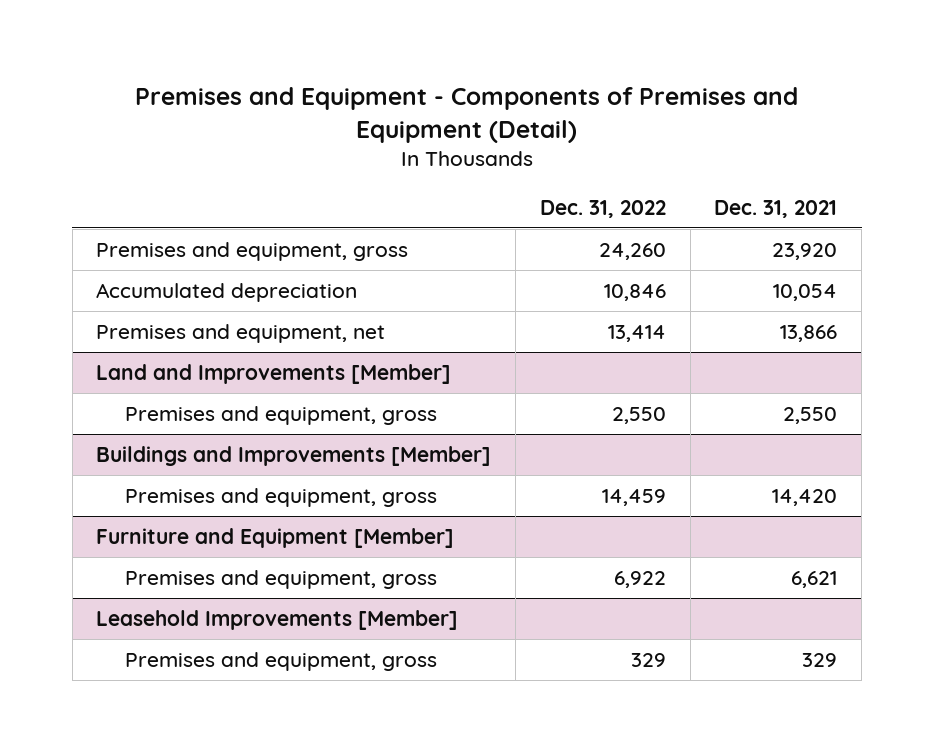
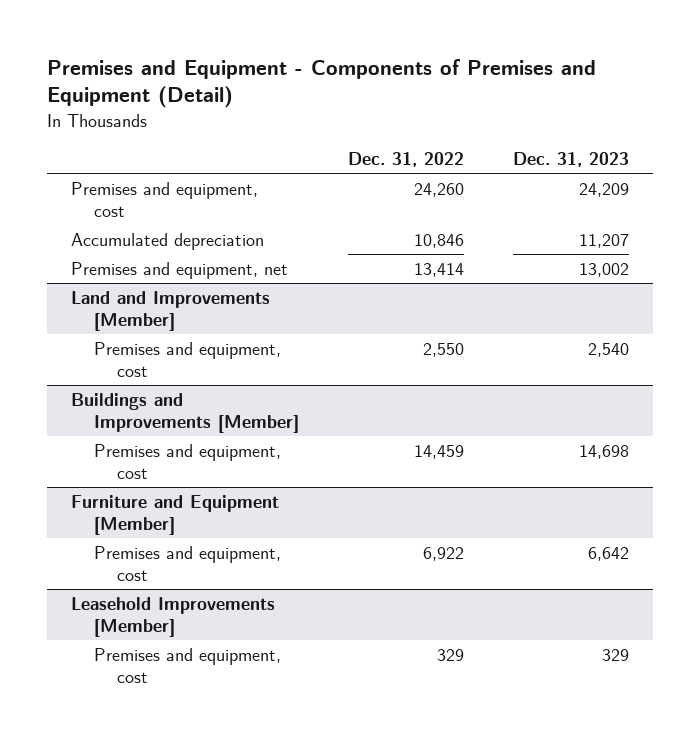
[714,200,838,219] Dec. 31, 2021 -> none
none -> [512,152,629,168] Dec. 31, 2023
[96,241,409,261] Premises and equipment, gross -> [71,181,259,217] Premises and equipment, cost
[124,405,437,425] Premises and equipment, gross -> [94,341,282,377] Premises and equipment, cost
[124,487,437,507] Premises and equipment, gross -> [94,443,282,479] Premises and equipment, cost
[124,569,437,589] Premises and equipment, gross -> [94,545,282,581] Premises and equipment, cost
[124,651,437,671] Premises and equipment, gross -> [94,647,282,683] Premises and equipment, cost

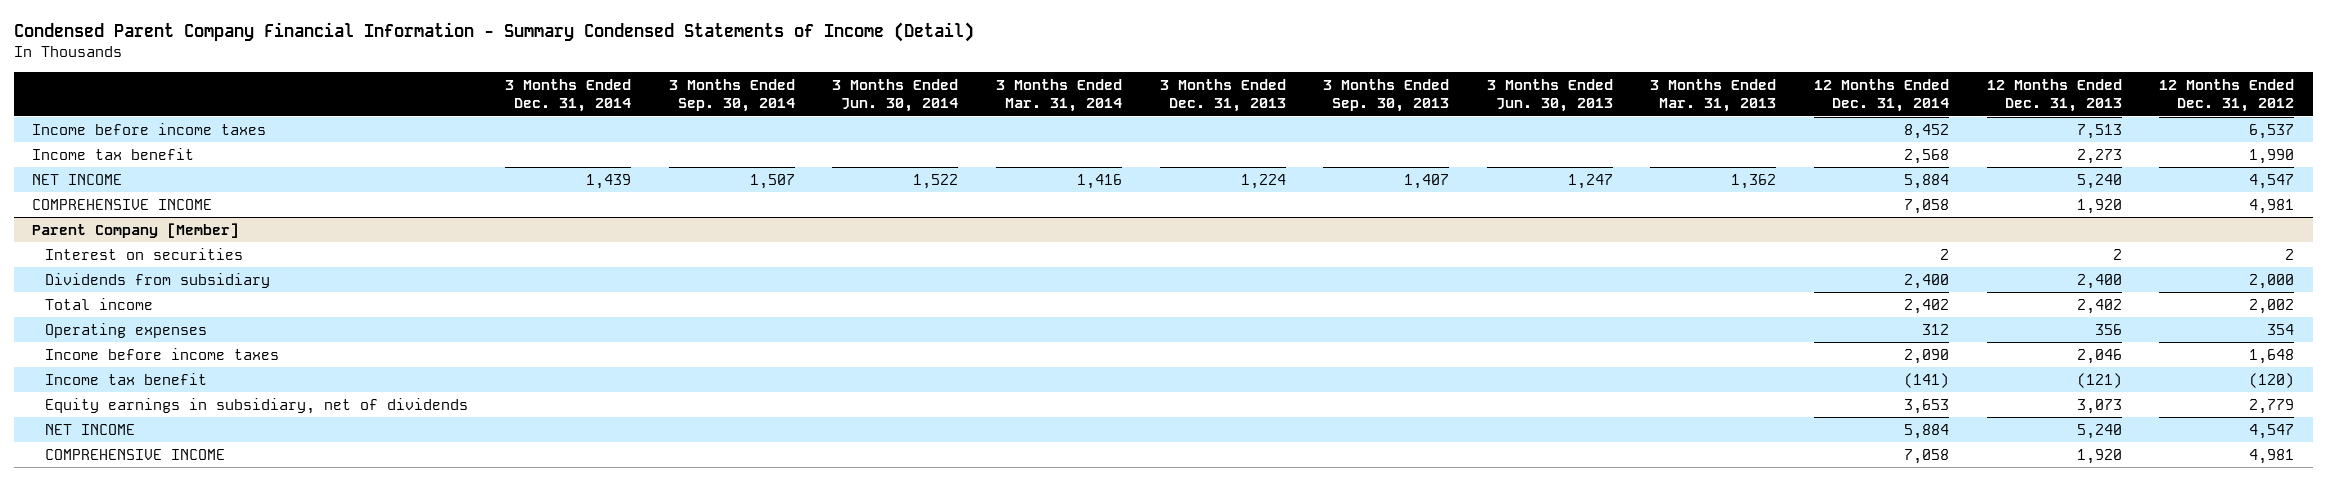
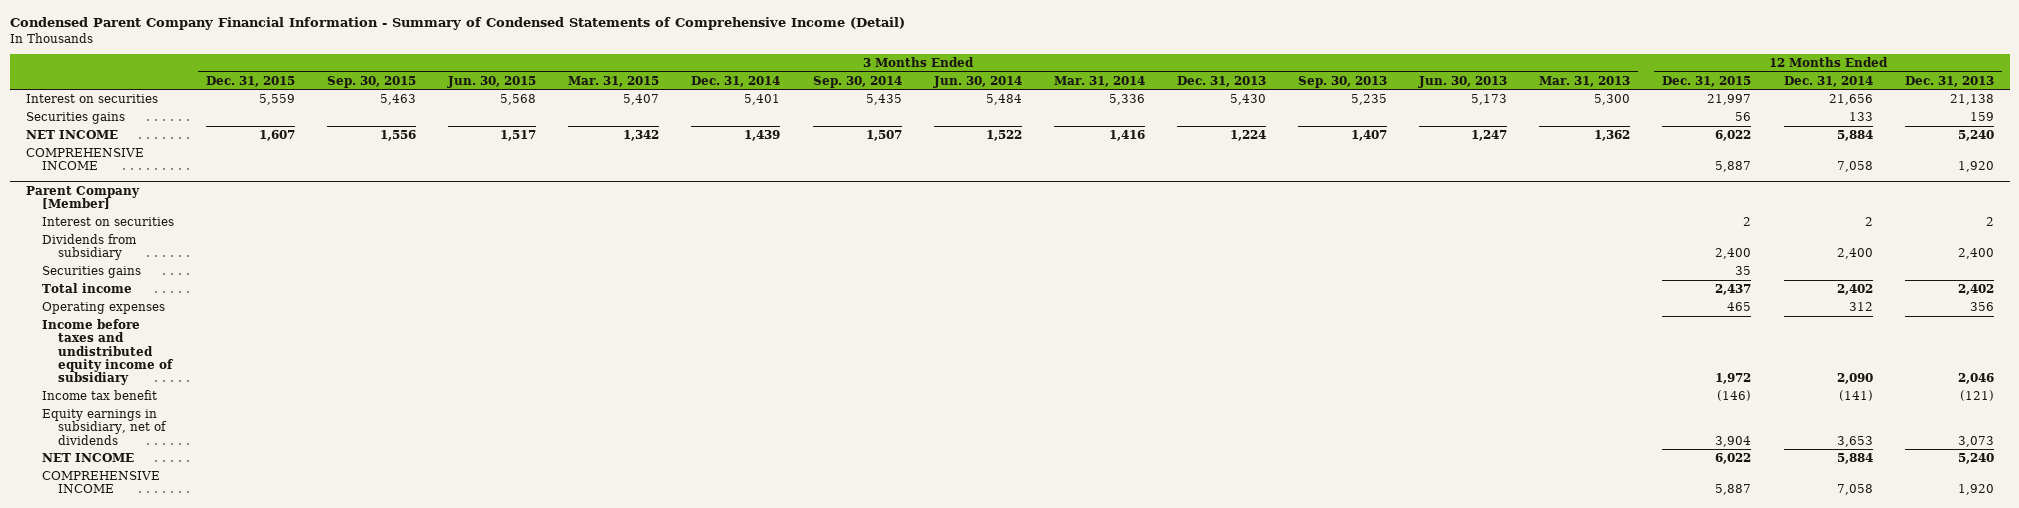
[13,21,974,42] Condensed Parent Company Financial Information - Summary Condensed Statements of Income (Detail) -> [9,17,905,31] Condensed Parent Company Financial Information - Summary of Condensed Statements of Comprehensive Income (Detail)
[2159,78,2295,113] 12 Months Ended Dec. 31, 2012 -> none
none -> [206,75,296,87] Dec. 31, 2015
none -> [327,75,417,88] Sep. 30, 2015
none -> [447,75,537,88] Jun. 30, 2015
none -> [568,75,660,87] Mar. 31, 2015
none -> [1662,75,1752,87] Dec. 31, 2015
[32,122,267,135] Income before income taxes -> none
[32,147,195,160] Income tax benefit -> none
none -> [25,94,158,104] Interest on securities
none -> [25,112,125,125] Securities gains
none -> [41,266,141,279] Securities gains
[44,347,279,360] Income before income taxes -> [41,319,174,386] Income before taxes and undistributed equity income of subsidiary

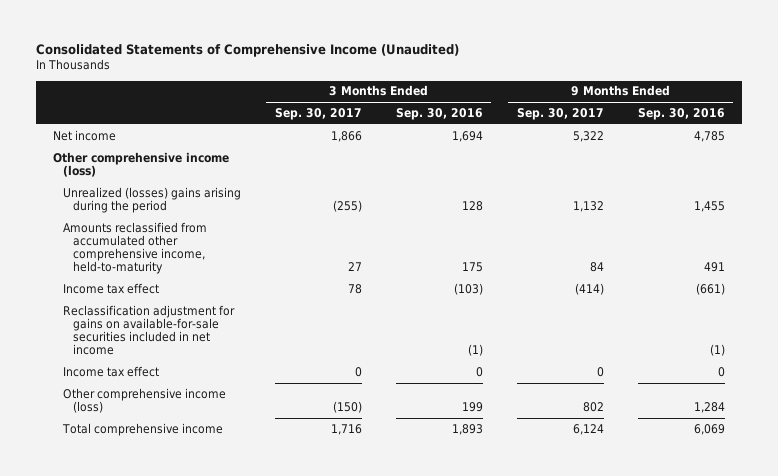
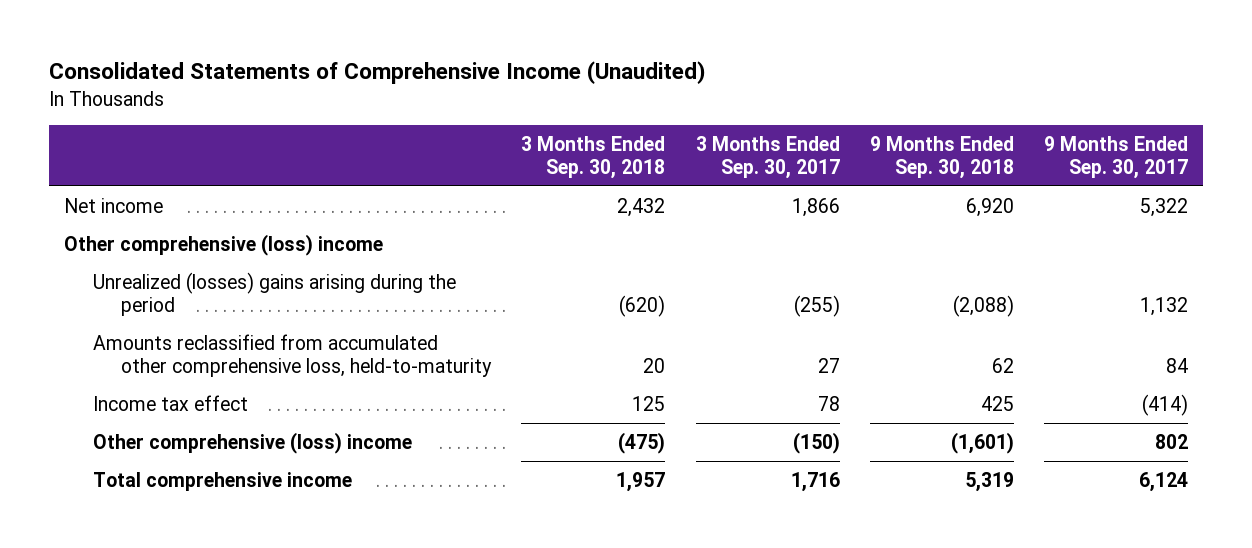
[395,108,483,121] Sep. 30, 2016 -> none
[637,108,725,121] Sep. 30, 2016 -> none
none -> [521,136,666,179] 3 Months Ended Sep. 30, 2018
none -> [869,136,1014,179] 9 Months Ended Sep. 30, 2018
[53,151,230,178] Other comprehensive income (loss) -> [63,233,383,256] Other comprehensive (loss) income
[63,221,208,275] Amounts reclassified from accumulated other comprehensive income, held-to-maturity -> [92,333,493,377] Amounts reclassified from accumulated other comprehensive loss, held-to-maturity
[63,304,236,356] Reclassification adjustment for gains on available-for-sale securities included in net income -> none
[63,365,160,377] Income tax effect -> none
[63,387,227,414] Other comprehensive income (loss) -> [92,431,412,454] Other comprehensive (loss) income

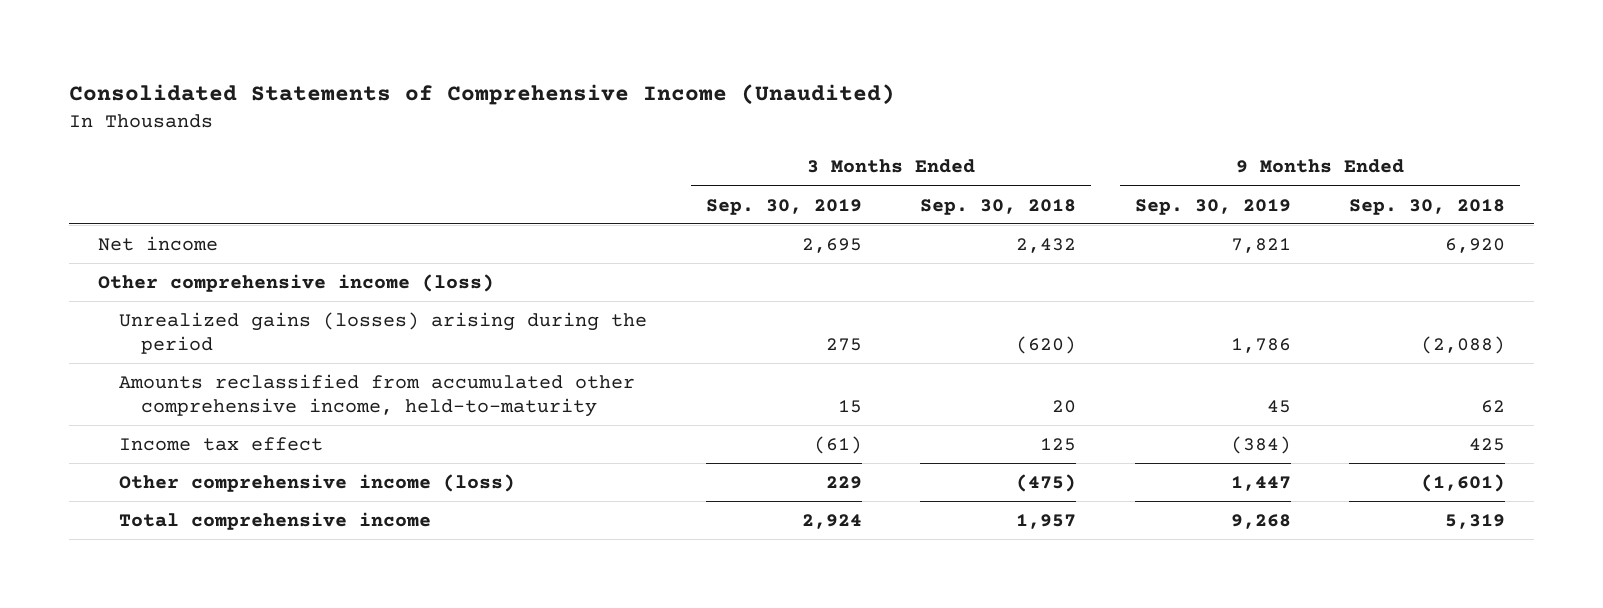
[695,136,840,179] 3 Months Ended Sep. 30, 2017 -> none
[1043,136,1188,179] 9 Months Ended Sep. 30, 2017 -> none
none -> [705,198,862,215] Sep. 30, 2019
none -> [1134,198,1291,215] Sep. 30, 2019
[63,233,383,256] Other comprehensive (loss) income -> [97,274,494,293] Other comprehensive income (loss)
[92,271,456,316] Unrealized (losses) gains arising during the period -> [119,312,648,354] Unrealized gains (losses) arising during the period
[92,333,493,377] Amounts reclassified from accumulated other comprehensive loss, held-to-maturity -> [119,374,636,417] Amounts reclassified from accumulated other comprehensive income, held-to-maturity
[92,431,412,454] Other comprehensive (loss) income -> [119,474,516,493] Other comprehensive income (loss)

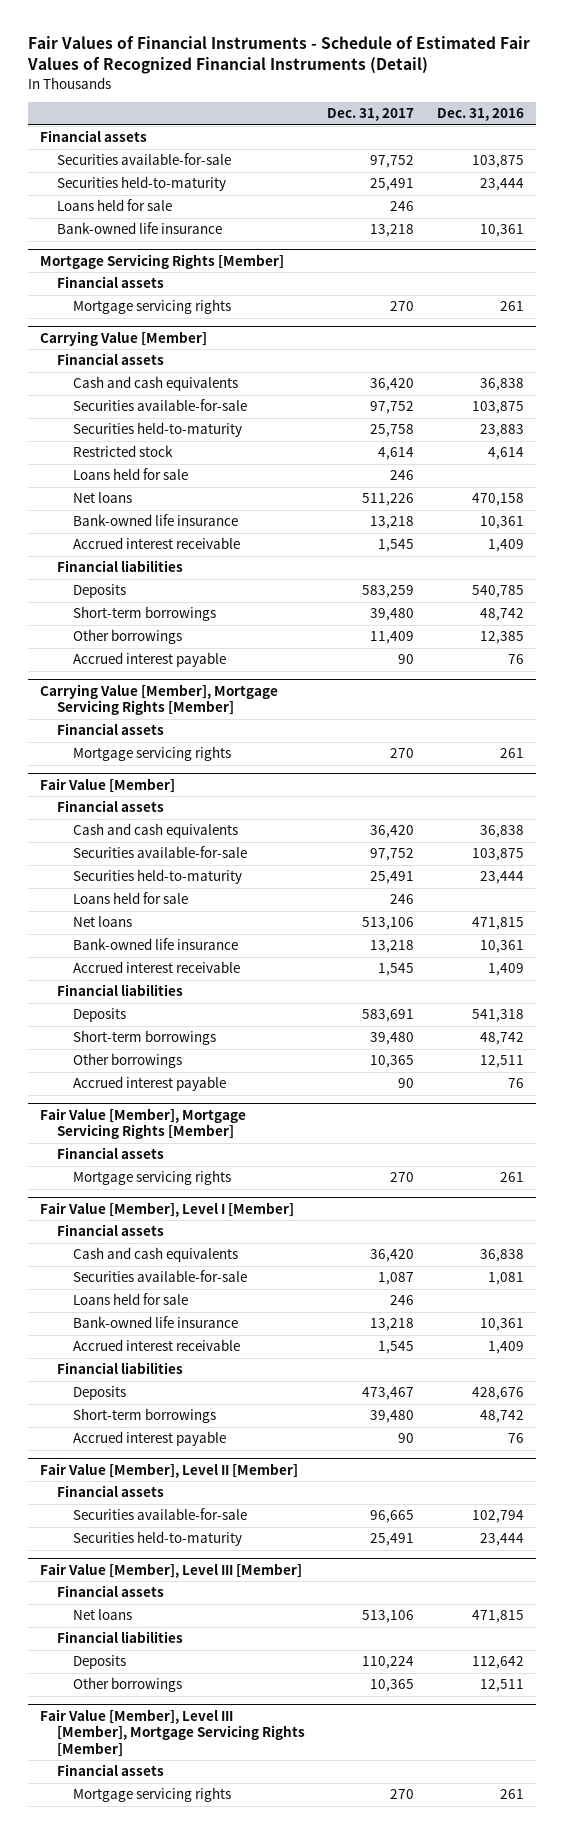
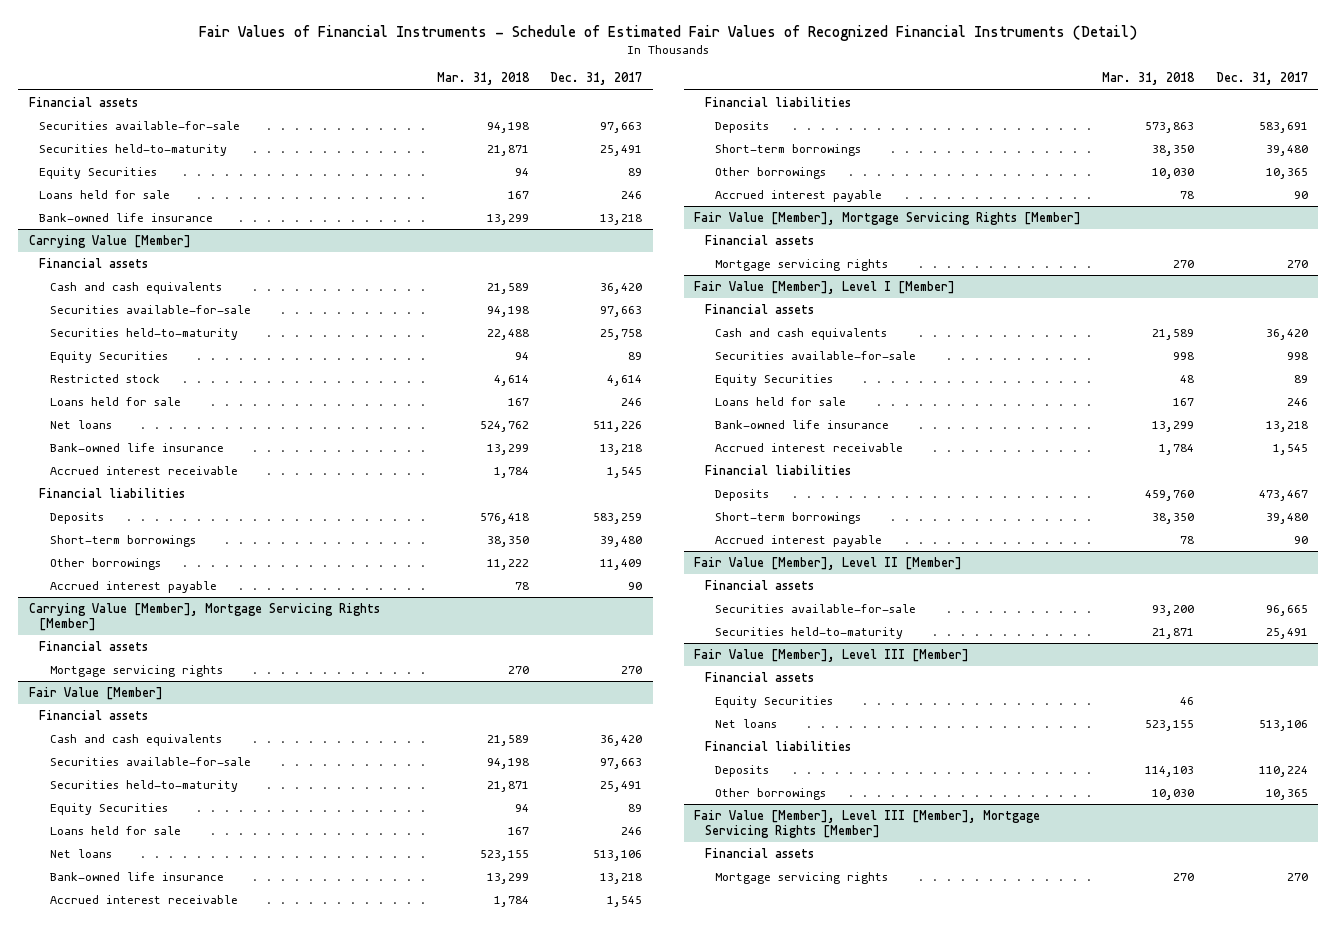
[437,108,525,122] Dec. 31, 2016 -> none
none -> [436,72,530,86] Mar. 31, 2018
[370,155,415,169] 97,752 -> [600,121,643,133] 97,663
none -> [39,166,158,179] Equity Securities
[39,253,284,269] Mortgage Servicing Rights [Member] -> none
[56,276,164,289] Financial assets -> none
[73,299,232,315] Mortgage servicing rights -> none
[370,401,415,415] 97,752 -> [600,305,643,317] 97,663
none -> [49,350,168,363] Equity Securities
[370,848,415,862] 97,752 -> [600,757,643,769] 97,663
none -> [49,802,168,815] Equity Securities
[378,1272,415,1286] 1,087 -> [1286,351,1308,360] 998
none -> [715,373,834,386] Equity Securities
none -> [715,695,834,708] Equity Securities

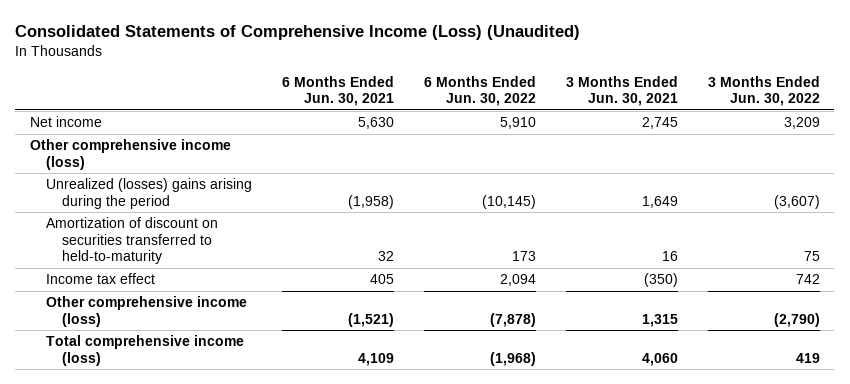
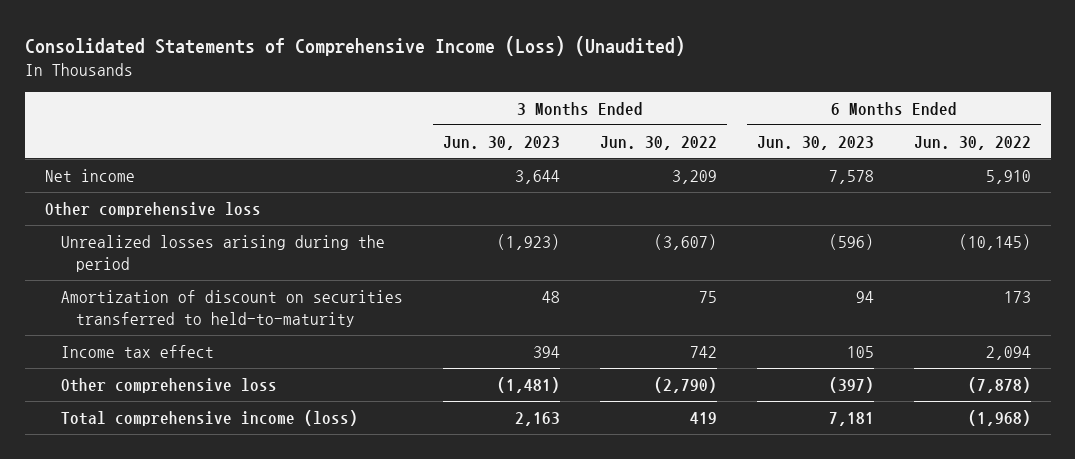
[281,75,394,107] 6 Months Ended Jun. 30, 2021 -> none
[565,75,678,107] 3 Months Ended Jun. 30, 2021 -> none
none -> [442,135,560,150] Jun. 30, 2023
none -> [756,135,874,150] Jun. 30, 2023
[30,139,232,170] Other comprehensive income (loss) -> [44,201,261,217] Other comprehensive loss
[45,178,252,209] Unrealized (losses) gains arising during the period -> [60,234,385,273] Unrealized losses arising during the period
[45,296,247,327] Other comprehensive income (loss) -> [60,377,277,393] Other comprehensive loss

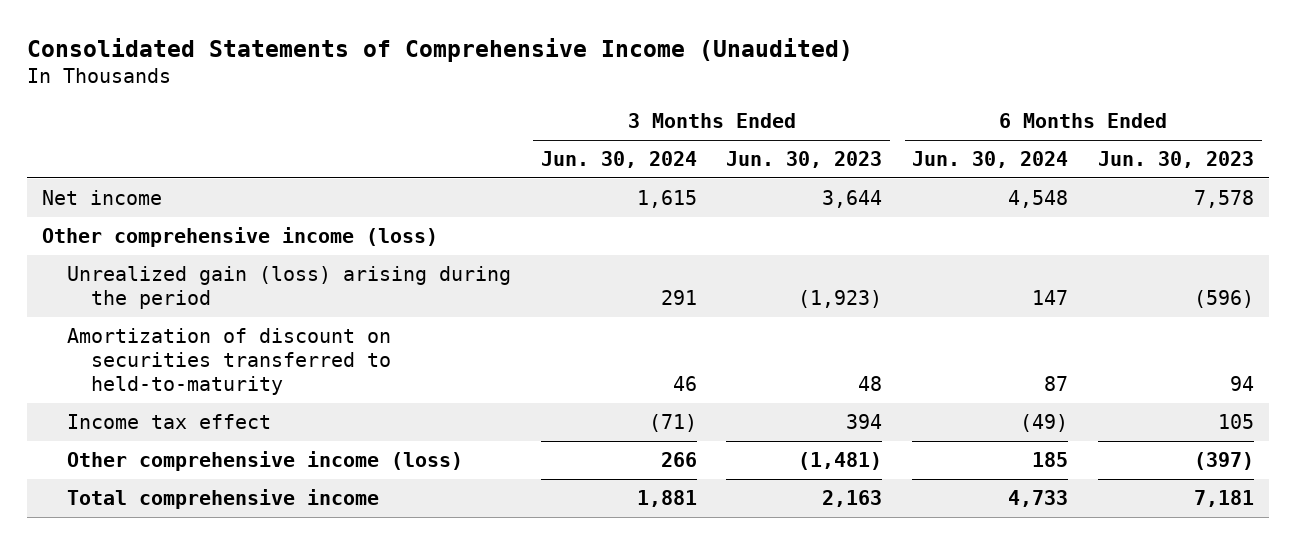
[24,35,685,56] Consolidated Statements of Comprehensive Income (Loss) (Unaudited) -> [26,37,853,62] Consolidated Statements of Comprehensive Income (Unaudited)
[599,135,717,150] Jun. 30, 2022 -> none
[913,135,1031,150] Jun. 30, 2022 -> none
none -> [540,150,697,168] Jun. 30, 2024
none -> [912,150,1069,168] Jun. 30, 2024
[44,201,261,217] Other comprehensive loss -> [41,226,438,247] Other comprehensive income (loss)
[60,234,385,273] Unrealized losses arising during the period -> [66,265,511,309] Unrealized gain (loss) arising during the period
[60,377,277,393] Other comprehensive loss -> [66,450,463,471] Other comprehensive income (loss)
[60,409,358,426] Total comprehensive income (loss) -> [66,488,379,509] Total comprehensive income

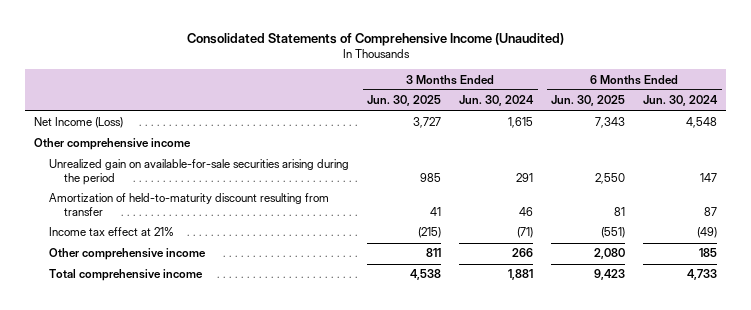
[726,150,883,168] Jun. 30, 2023 -> none
[1098,150,1255,168] Jun. 30, 2023 -> none
none -> [367,95,442,107] Jun. 30, 2025
none -> [551,95,626,107] Jun. 30, 2025
[41,189,162,205] Net income -> [33,117,123,129] Net Income (Loss)
[41,226,438,247] Other comprehensive income (loss) -> [33,138,191,151] Other comprehensive income
[66,265,511,309] Unrealized gain (loss) arising during the period -> [49,159,350,186] Unrealized gain on available-for-sale securities arising during the period
[66,327,392,395] Amortization of discount on securities transferred to held-to-maturity -> [49,193,330,217] Amortization of held-to-maturity discount resulting from transfer
[66,413,271,429] Income tax effect -> [49,227,175,237] Income tax effect at 21%
[66,450,463,471] Other comprehensive income (loss) -> [49,248,207,261] Other comprehensive income

